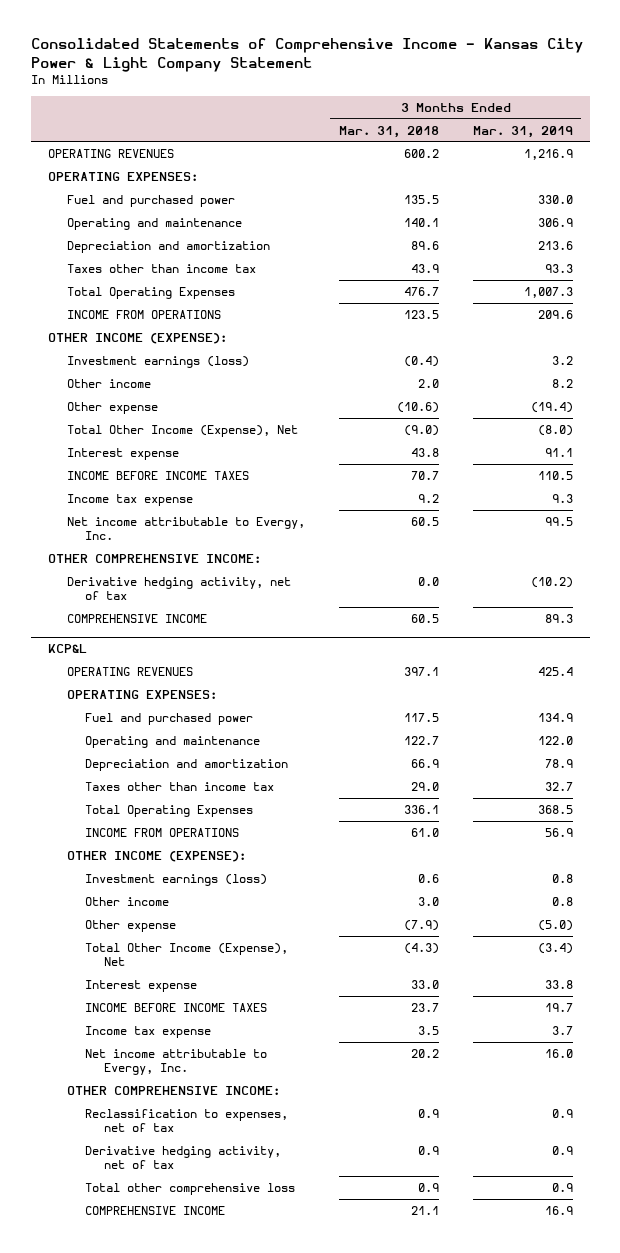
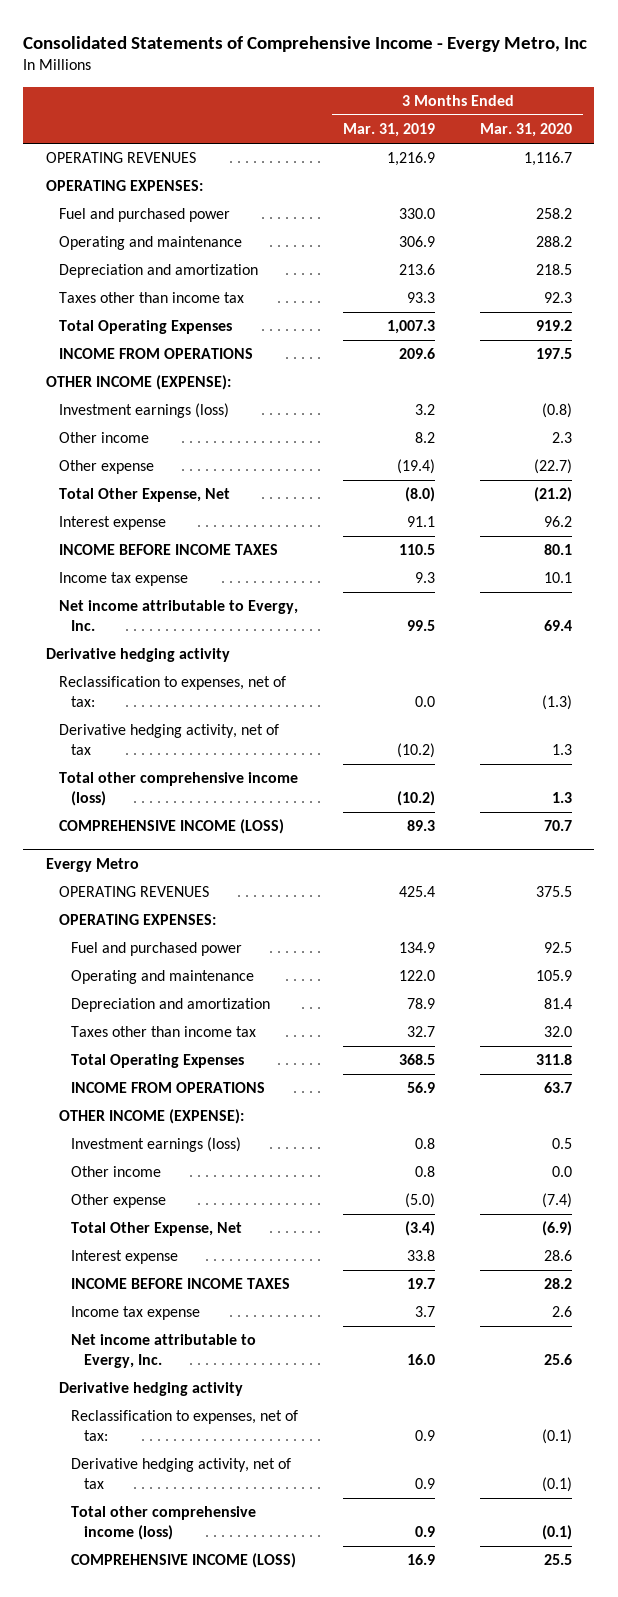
[30,38,583,72] Consolidated Statements of Comprehensive Income - Kansas City Power & Light Company Statement -> [23,35,588,52] Consolidated Statements of Comprehensive Income - Evergy Metro, Inc
[338,125,439,138] Mar. 31, 2018 -> none
none -> [479,123,572,138] Mar. 31, 2020
[66,424,298,437] Total Other Income (Expense), Net -> [58,488,230,503] Total Other Expense, Net
[47,553,261,563] OTHER COMPREHENSIVE INCOME: -> [45,648,230,663] Derivative hedging activity
none -> [58,676,286,708] Reclassification to expenses, net of tax:
[47,643,87,653] KCP&L -> none
none -> [58,772,298,807] Total other comprehensive income (loss)
[66,613,207,623] COMPREHENSIVE INCOME -> [58,819,284,835] COMPREHENSIVE INCOME (LOSS)
none -> [45,858,139,873] Evergy Metro
[85,942,289,967] Total Other Income (Expense), Net -> [71,1222,243,1237] Total Other Expense, Net
[66,1085,280,1095] OTHER COMPREHENSIVE INCOME: -> [58,1382,243,1397] Derivative hedging activity
[85,1108,289,1133] Reclassification to expenses, net of tax -> [71,1410,299,1442] Reclassification to expenses, net of tax:
[85,1182,296,1195] Total other comprehensive loss -> [71,1506,257,1541] Total other comprehensive income (loss)
[85,1205,226,1215] COMPREHENSIVE INCOME -> [71,1553,297,1569] COMPREHENSIVE INCOME (LOSS)

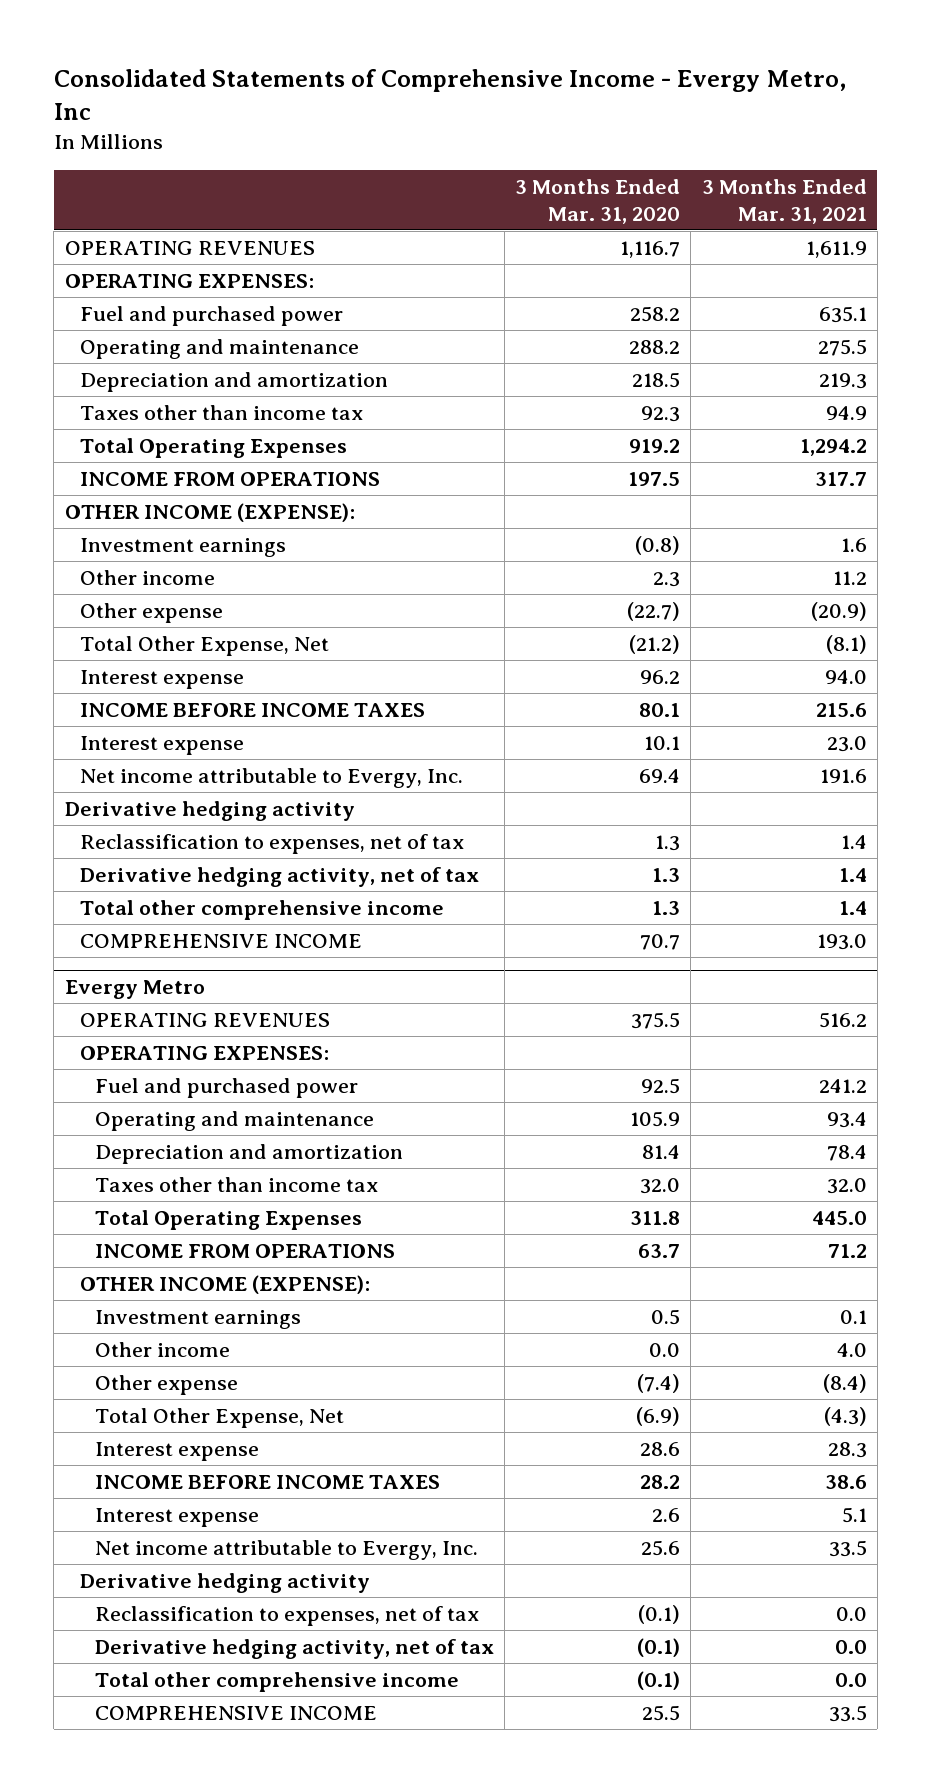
[343,123,436,138] Mar. 31, 2019 -> none
none -> [701,179,867,224] 3 Months Ended Mar. 31, 2021
[58,403,229,419] Investment earnings (loss) -> [79,537,286,557] Investment earnings
[58,572,188,587] Income tax expense -> [79,735,244,755] Interest expense
[58,676,286,708] Reclassification to expenses, net of tax: -> [79,833,464,854] Reclassification to expenses, net of tax
[541,695,572,711] (1.3) -> [655,834,681,851] 1.3
[58,772,298,807] Total other comprehensive income (loss) -> [79,899,444,920] Total other comprehensive income
[58,819,284,835] COMPREHENSIVE INCOME (LOSS) -> [79,933,362,948] COMPREHENSIVE INCOME
[71,1137,242,1153] Investment earnings (loss) -> [94,1309,301,1329] Investment earnings
[71,1306,201,1321] Income tax expense -> [94,1507,259,1527] Interest expense
[71,1410,299,1442] Reclassification to expenses, net of tax: -> [94,1605,479,1626] Reclassification to expenses, net of tax
[71,1506,257,1541] Total other comprehensive income (loss) -> [94,1671,459,1692] Total other comprehensive income
[71,1553,297,1569] COMPREHENSIVE INCOME (LOSS) -> [94,1705,377,1720] COMPREHENSIVE INCOME

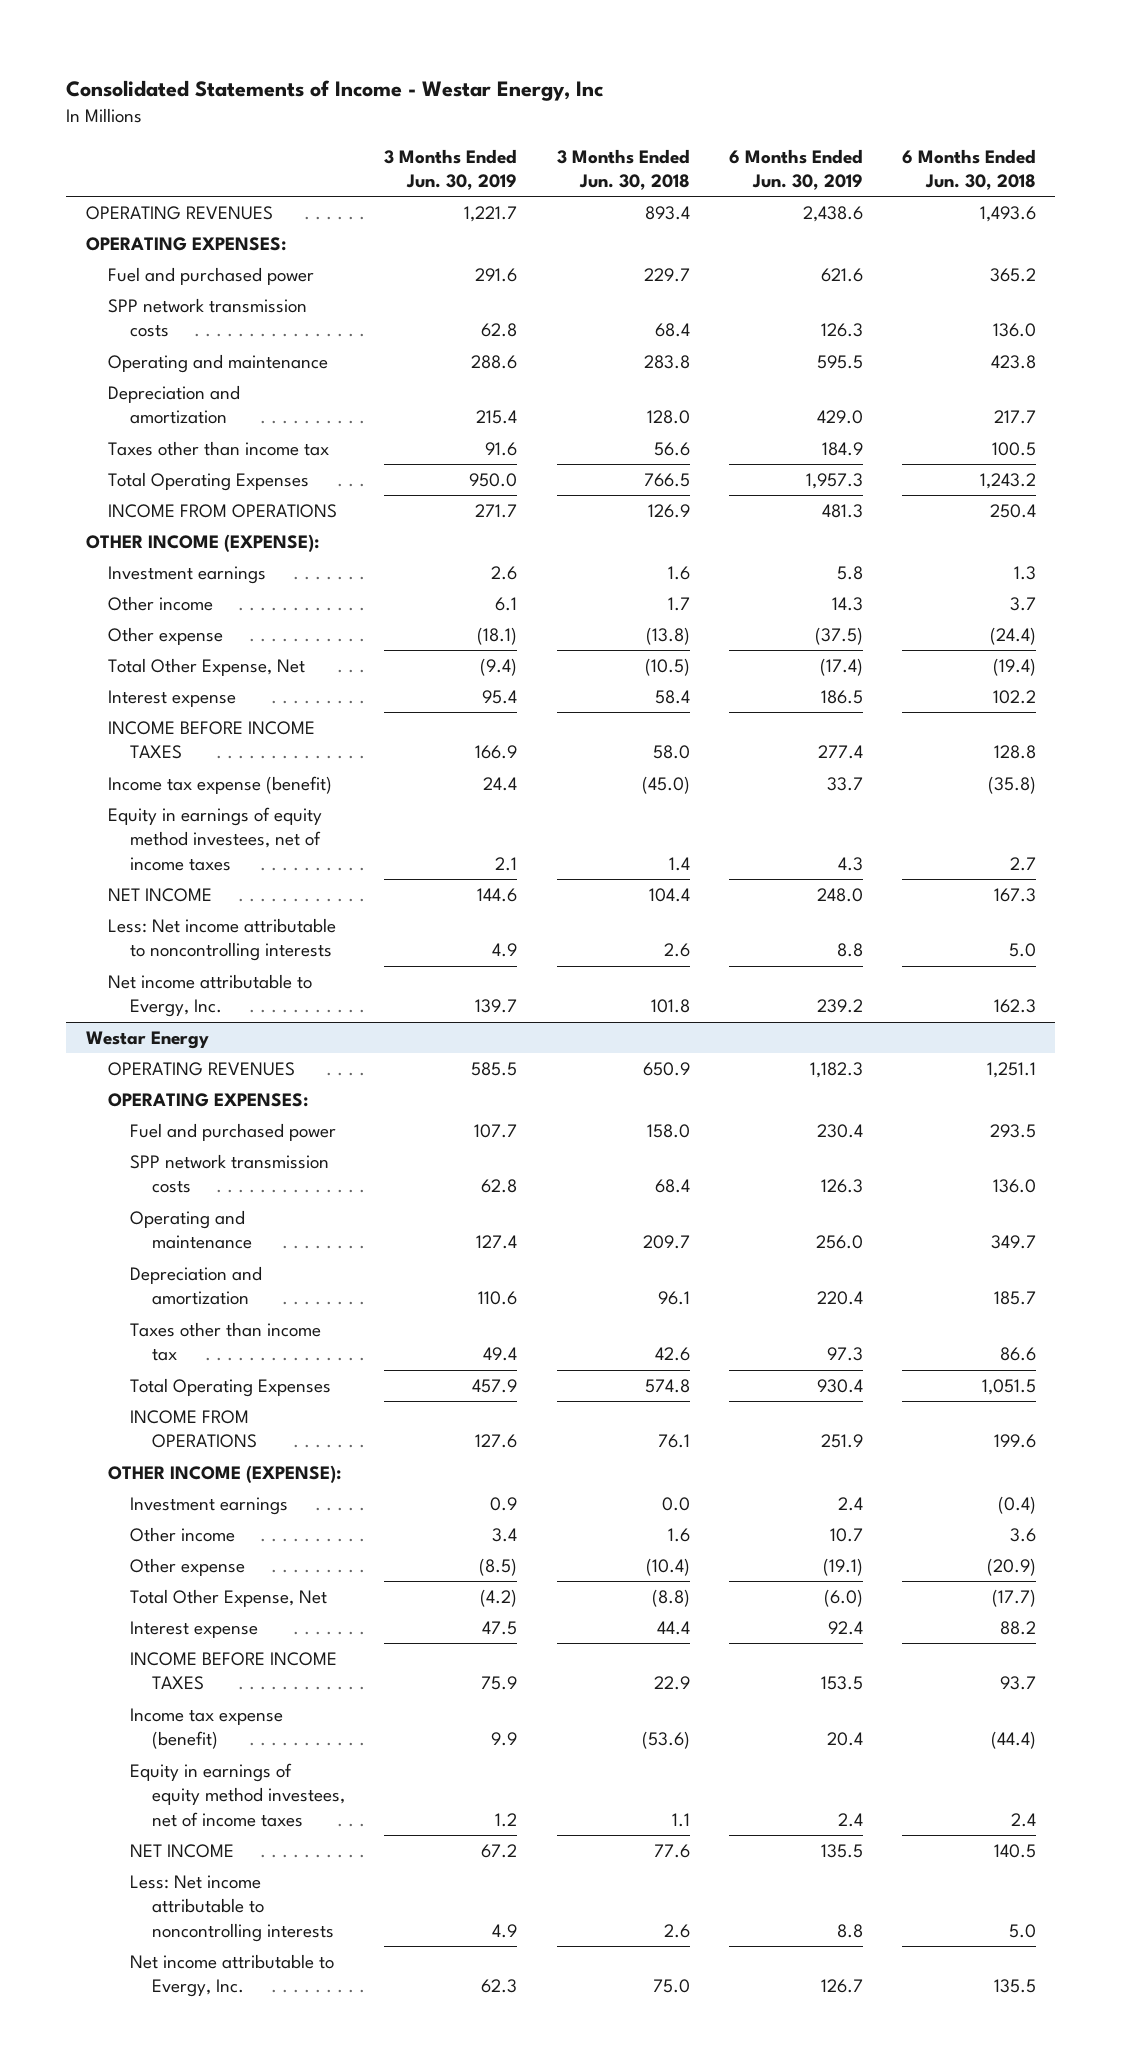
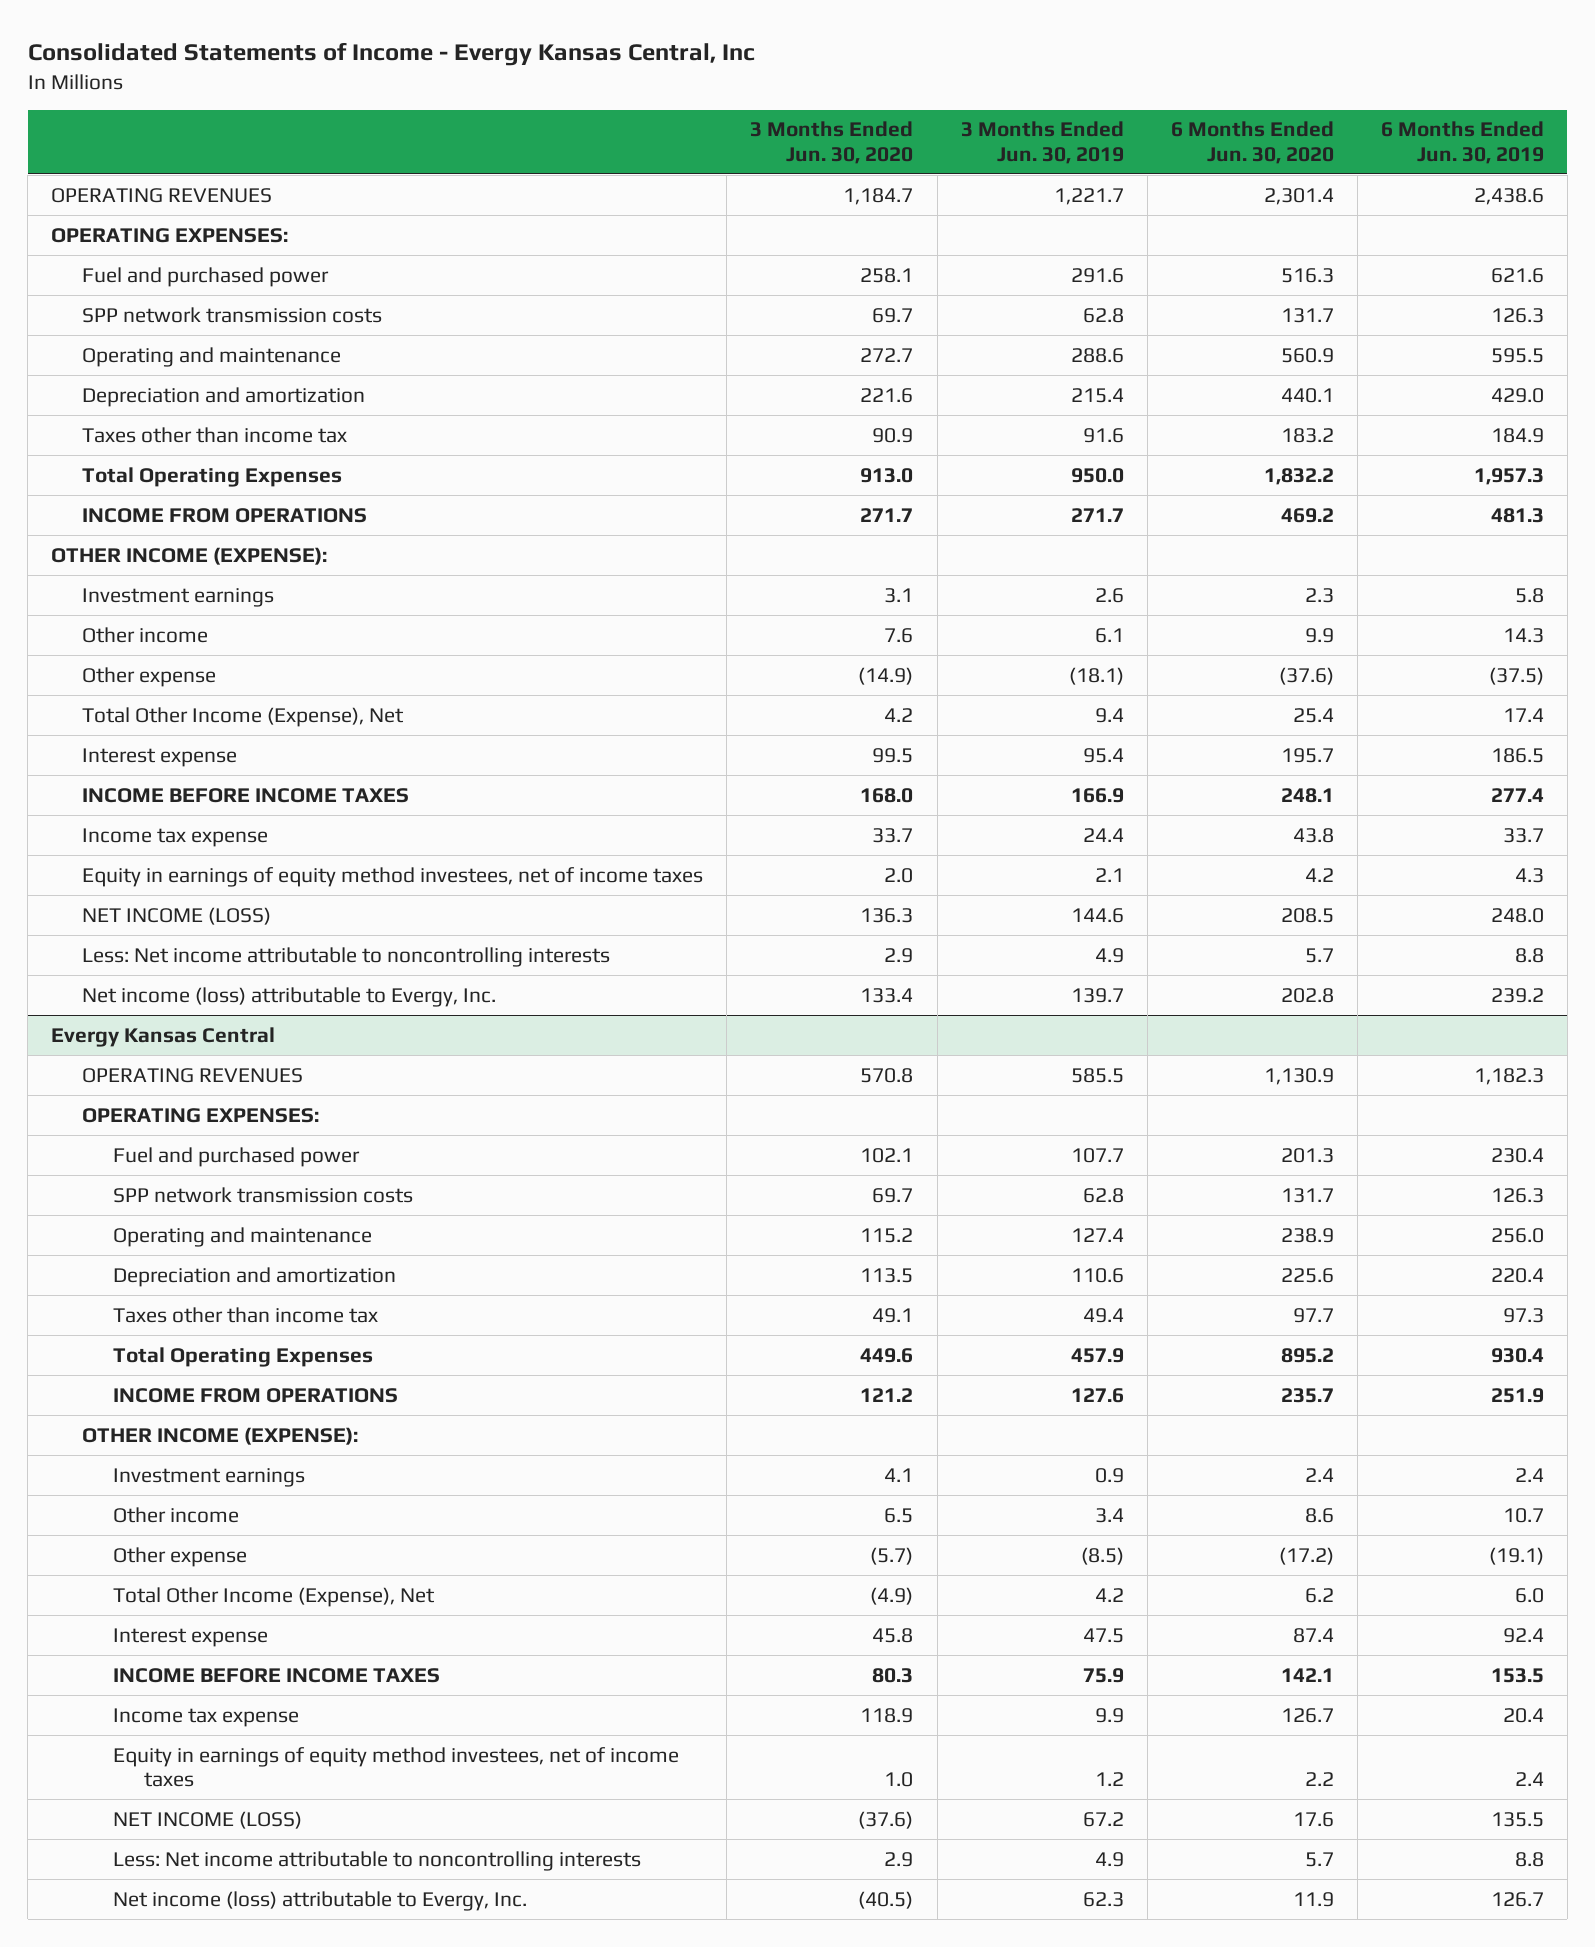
[66,79,604,101] Consolidated Statements of Income - Westar Energy, Inc -> [27,42,755,67] Consolidated Statements of Income - Evergy Kansas Central, Inc
[556,148,690,191] 3 Months Ended Jun. 30, 2018 -> none
[901,148,1036,191] 6 Months Ended Jun. 30, 2018 -> none
none -> [750,121,914,164] 3 Months Ended Jun. 30, 2020
none -> [1170,121,1334,164] 6 Months Ended Jun. 30, 2020
[107,657,305,676] Total Other Expense, Net -> [82,706,405,727] Total Other Income (Expense), Net
[480,657,518,676] (9.4) -> [1094,707,1124,723] 9.4
[819,657,863,676] (17.4) -> [1502,707,1544,722] 17.4
[107,775,332,794] Income tax expense (benefit) -> [82,827,269,847] Income tax expense
[107,887,212,902] NET INCOME -> [82,906,272,925] NET INCOME (LOSS)
[85,1030,209,1049] Westar Energy -> none
[107,973,312,1018] Net income attributable to Evergy, Inc. -> [82,986,497,1007] Net income (loss) attributable to Evergy, Inc.
none -> [51,1026,276,1047] Evergy Kansas Central
[130,1588,328,1607] Total Other Expense, Net -> [113,1586,436,1607] Total Other Income (Expense), Net
[480,1588,518,1607] (4.2) -> [1094,1587,1124,1602] 4.2
[823,1588,863,1607] (6.0) -> [1514,1587,1544,1603] 6.0
[130,1707,284,1750] Income tax expense (benefit) -> [113,1707,300,1727] Income tax expense
[130,1843,235,1858] NET INCOME -> [113,1810,303,1829] NET INCOME (LOSS)
[130,1953,335,1998] Net income attributable to Evergy, Inc. -> [113,1890,528,1911] Net income (loss) attributable to Evergy, Inc.

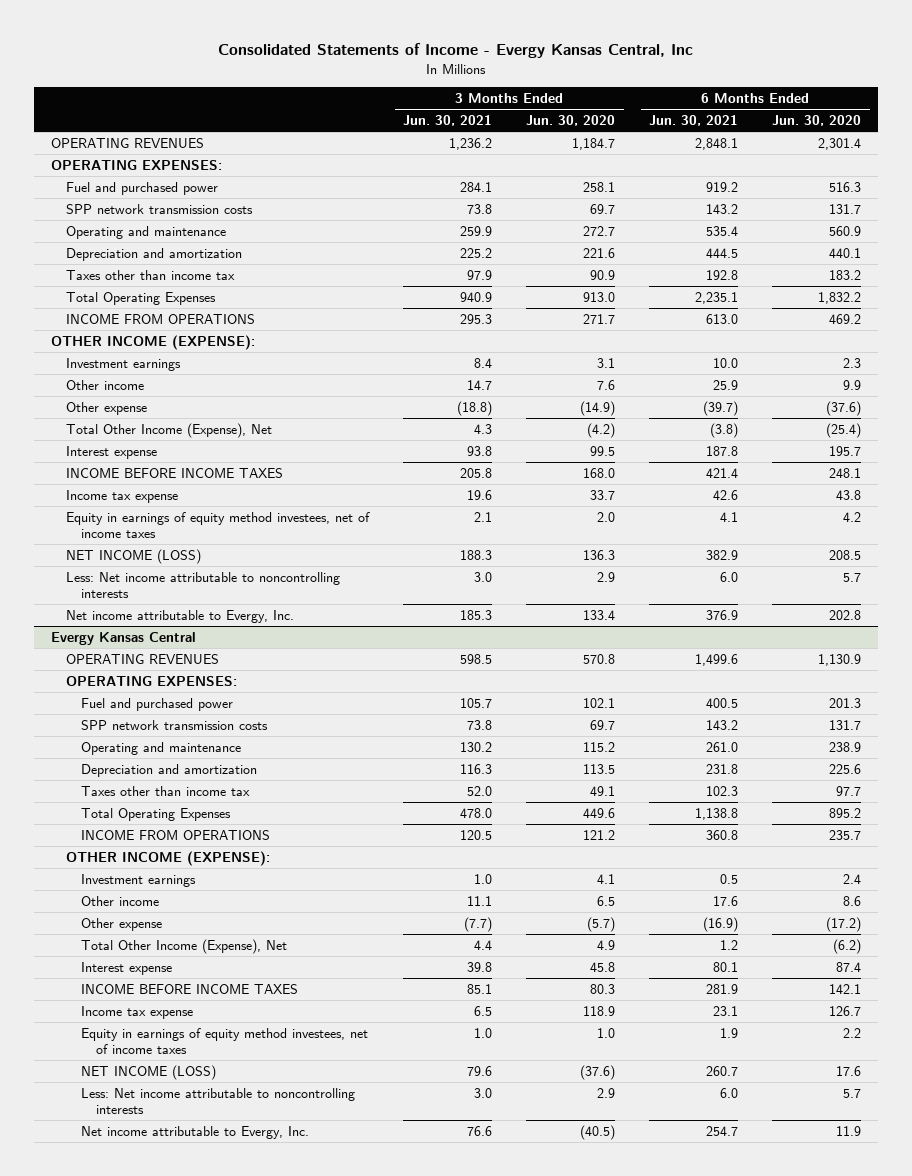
[960,121,1124,164] 3 Months Ended Jun. 30, 2019 -> none
[1380,121,1544,164] 6 Months Ended Jun. 30, 2019 -> none
none -> [403,115,493,127] Jun. 30, 2021
none -> [649,115,739,127] Jun. 30, 2021
[884,707,914,722] 4.2 -> [587,422,616,438] (4.2)
[1292,707,1334,723] 25.4 -> [826,422,862,438] (25.4)
[82,986,497,1007] Net income (loss) attributable to Evergy, Inc. -> [66,609,295,623] Net income attributable to Evergy, Inc.
[870,1586,914,1605] (4.9) -> [597,939,616,950] 4.9
[1304,1587,1334,1603] 6.2 -> [833,938,862,954] (6.2)
[113,1890,528,1911] Net income (loss) attributable to Evergy, Inc. -> [81,1125,310,1139] Net income attributable to Evergy, Inc.

